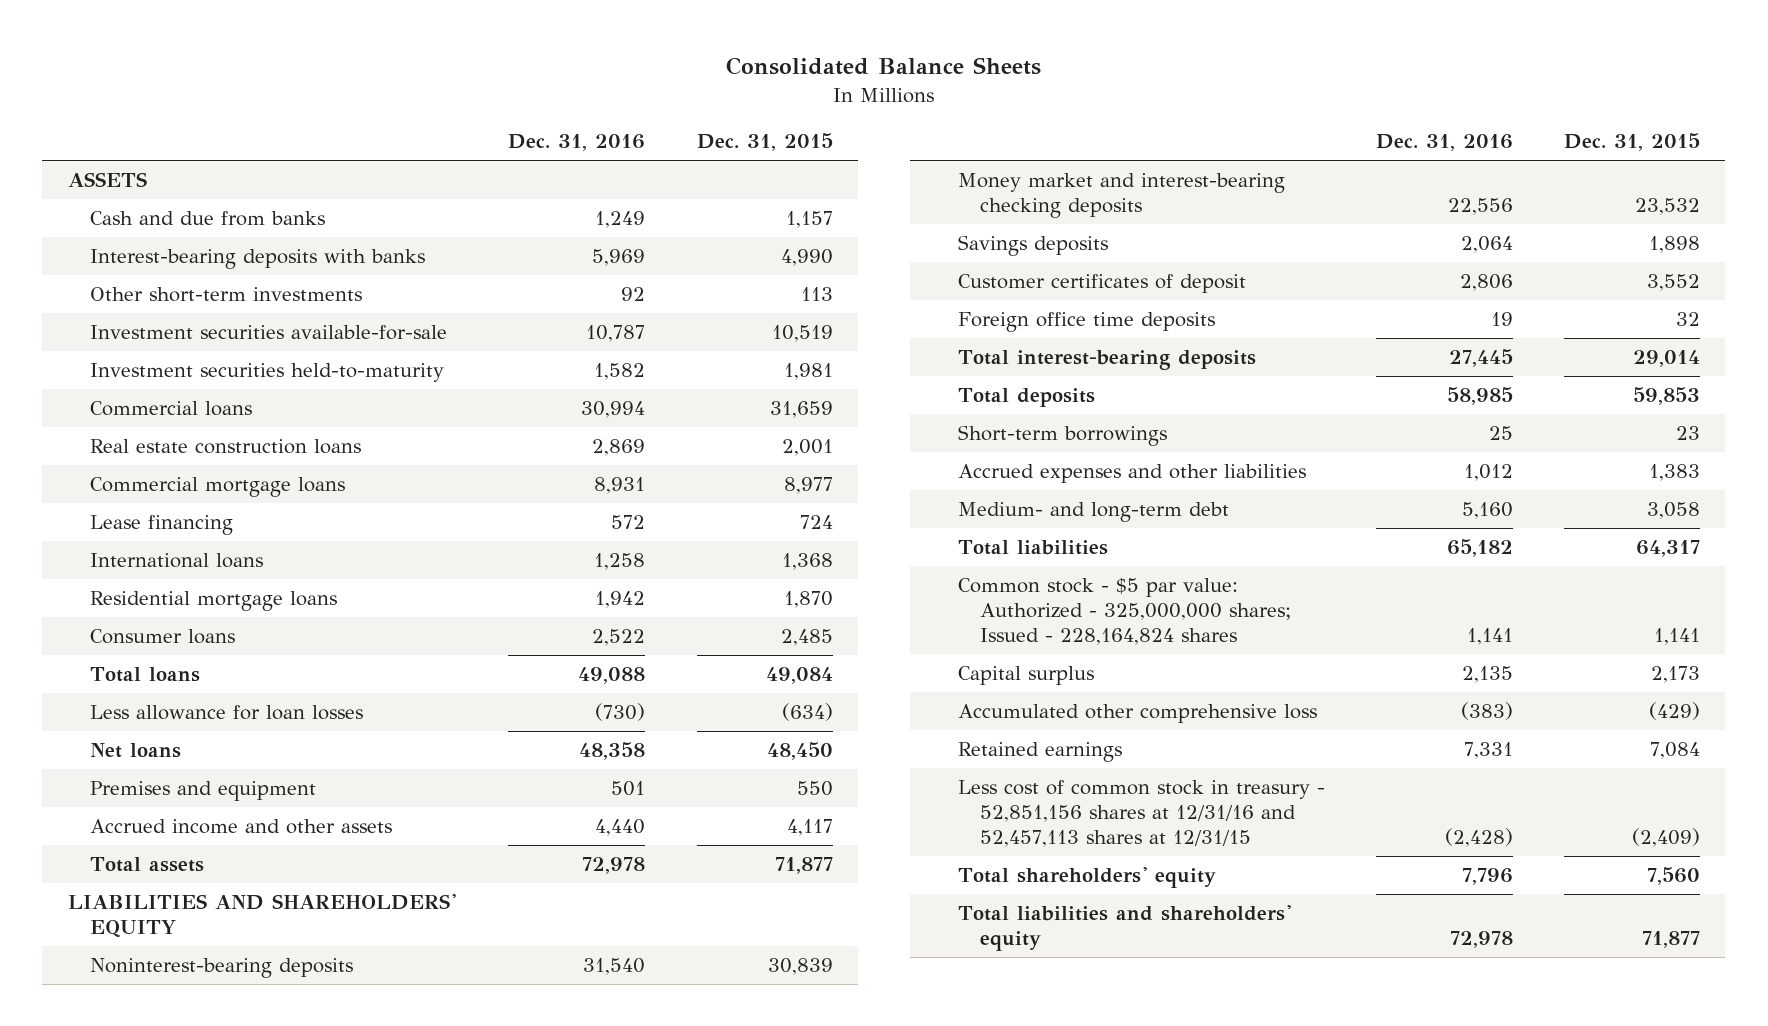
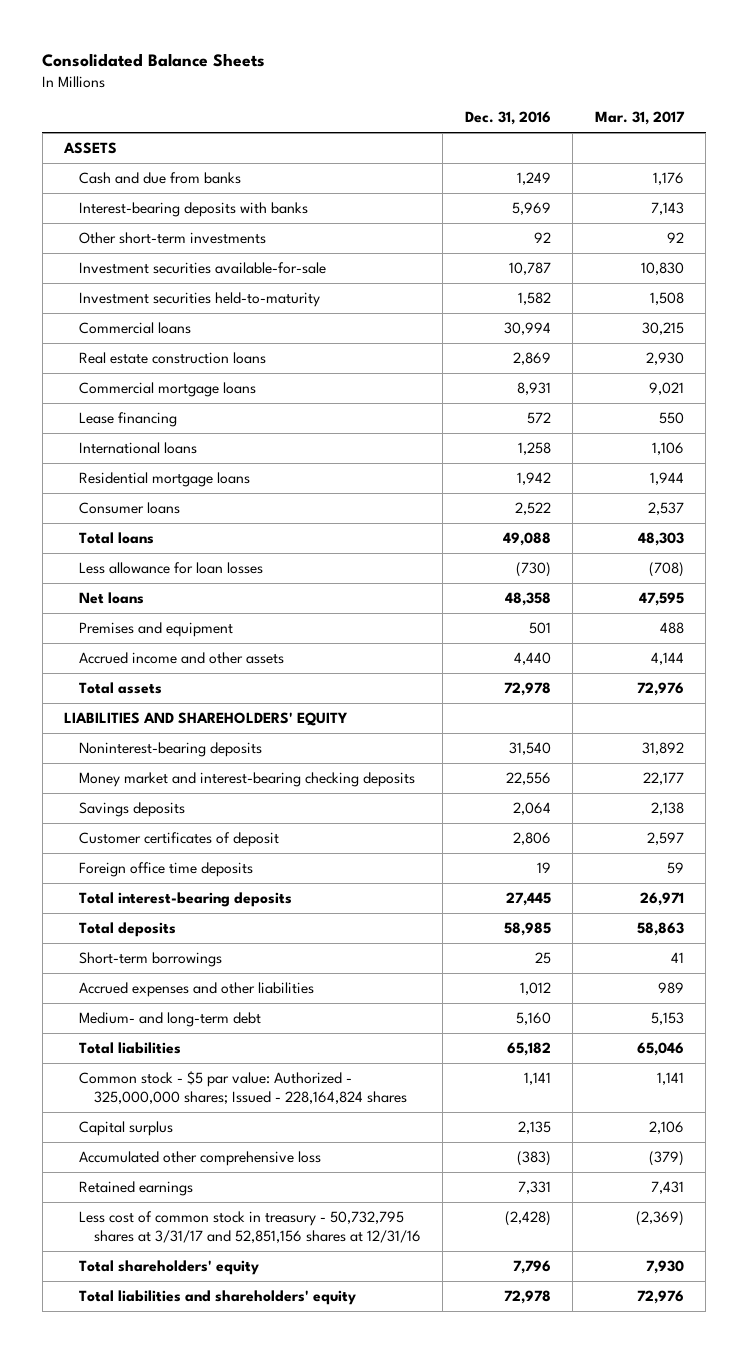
[696,133,833,152] Dec. 31, 2015 -> none
none -> [594,111,685,126] Mar. 31, 2017
[957,779,1325,848] Less cost of common stock in treasury - 52,851,156 shares at 12/31/16 and 52,457,113 shares at 12/31/15 -> [78,1211,421,1243] Less cost of common stock in treasury - 50,732,795 shares at 3/31/17 and 52,851,156 shares at 12/31/16

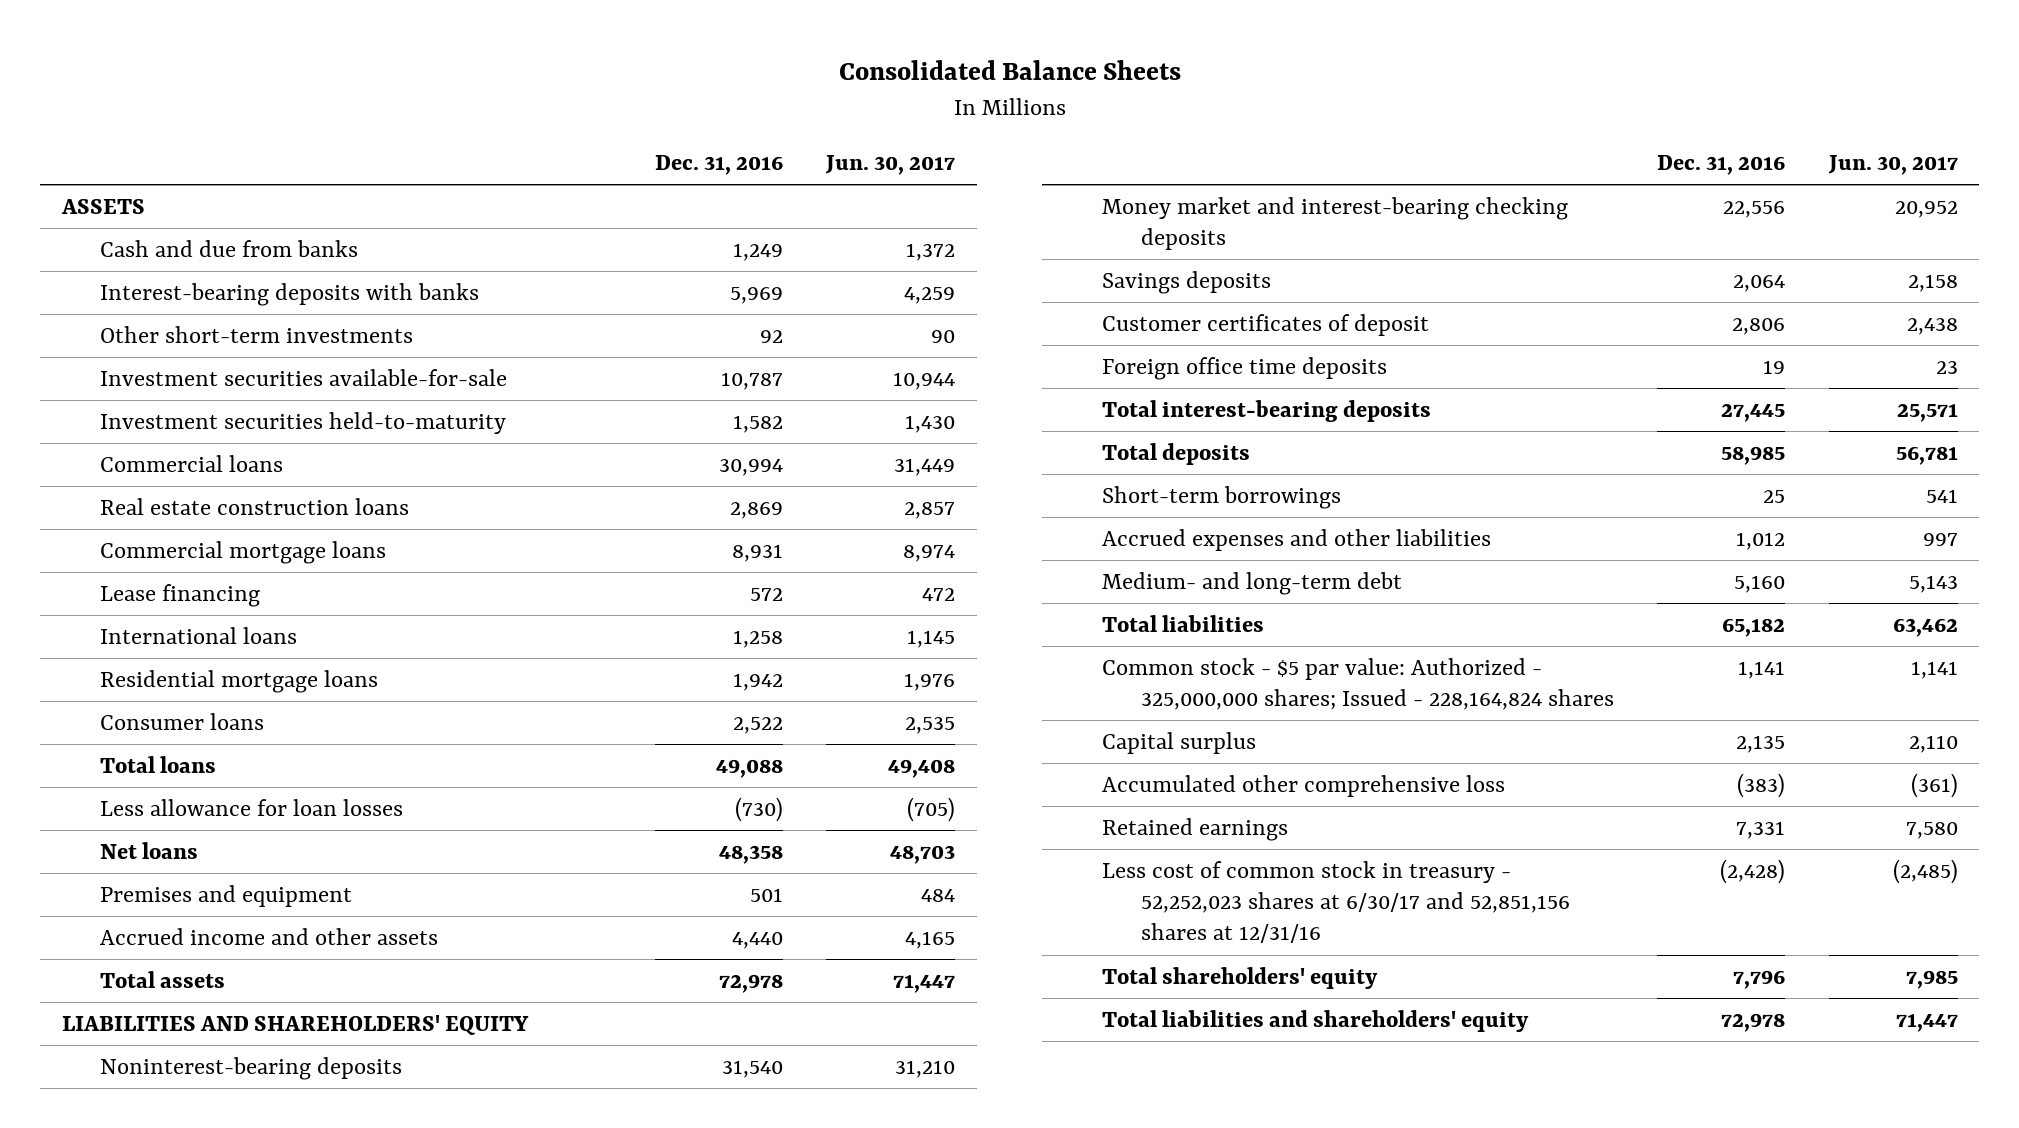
[594,111,685,126] Mar. 31, 2017 -> none
none -> [825,155,956,176] Jun. 30, 2017
[78,1211,421,1243] Less cost of common stock in treasury - 50,732,795 shares at 3/31/17 and 52,851,156 shares at 12/31/16 -> [1102,860,1570,944] Less cost of common stock in treasury - 52,252,023 shares at 6/30/17 and 52,851,156 shares at 12/31/16

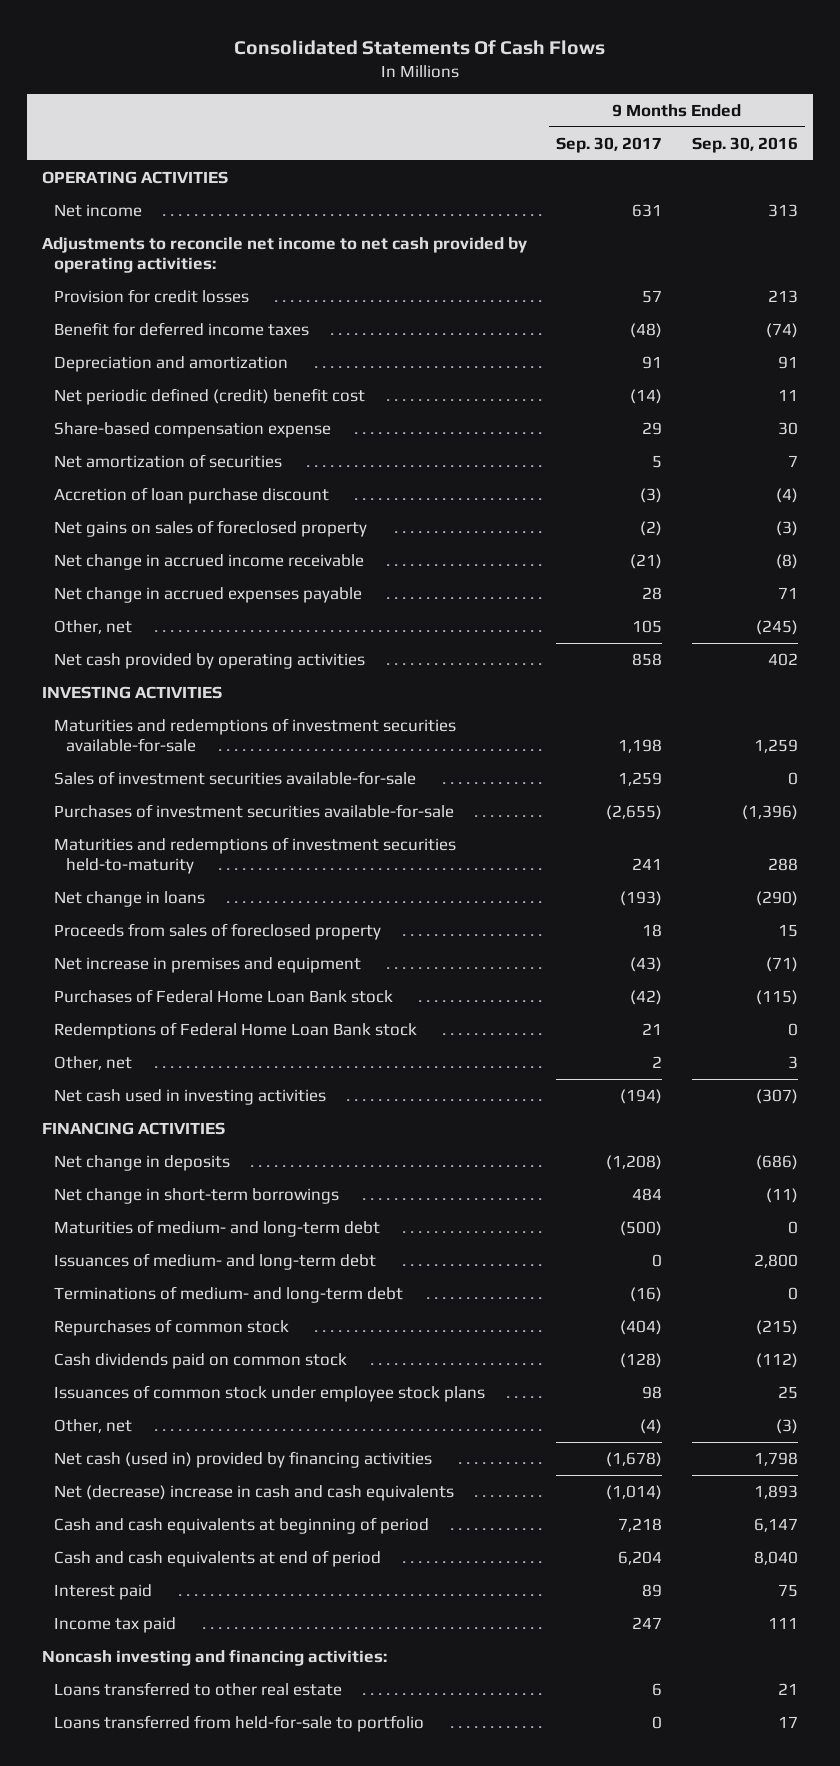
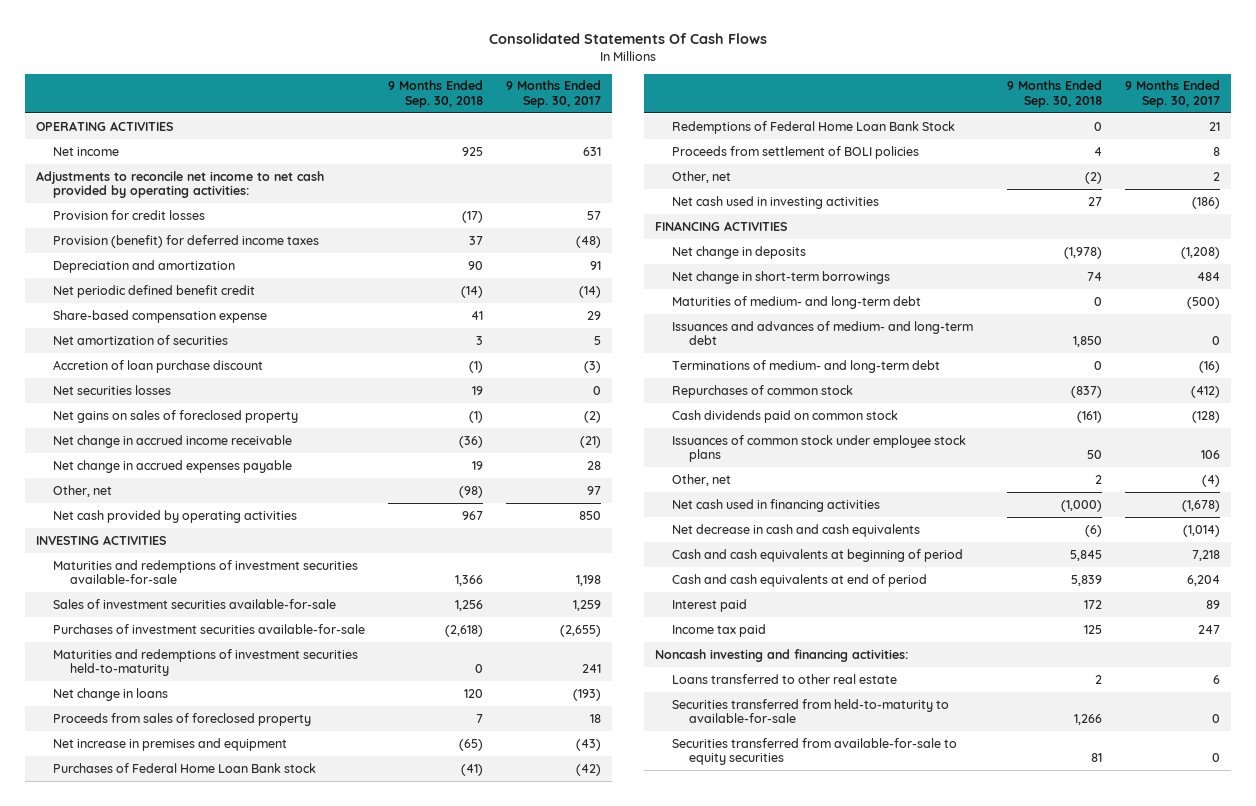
[691,136,798,153] Sep. 30, 2016 -> none
none -> [387,80,483,108] 9 Months Ended Sep. 30, 2018
[53,322,309,337] Benefit for deferred income taxes -> [52,234,319,248] Provision (benefit) for deferred income taxes
[53,388,365,406] Net periodic defined (credit) benefit cost -> [52,284,255,298] Net periodic defined benefit credit
none -> [52,384,171,395] Net securities losses
[632,620,663,634] 105 -> [586,485,601,495] 97
[632,653,663,667] 858 -> [578,510,601,520] 850
[53,1022,417,1040] Redemptions of Federal Home Loan Bank stock -> [671,120,955,134] Redemptions of Federal Home Loan Bank Stock
none -> [671,145,919,159] Proceeds from settlement of BOLI policies
[620,1089,663,1105] (194) -> [1191,196,1220,209] (186)
[53,1253,376,1271] Issuances of medium- and long-term debt -> [671,320,973,346] Issuances and advances of medium- and long-term debt
[620,1320,663,1336] (404) -> [1190,385,1220,398] (412)
[642,1386,663,1400] 98 -> [1200,450,1220,460] 106
[53,1451,432,1469] Net cash (used in) provided by financing activities -> [671,498,880,512] Net cash used in financing activities
[53,1485,454,1502] Net (decrease) increase in cash and cash equivalents -> [671,523,920,537] Net decrease in cash and cash equivalents
[53,1715,424,1733] Loans transferred from held-for-sale to portfolio -> [671,698,949,724] Securities transferred from held-to-maturity to available-for-sale
none -> [671,737,957,766] Securities transferred from available-for-sale to equity securities

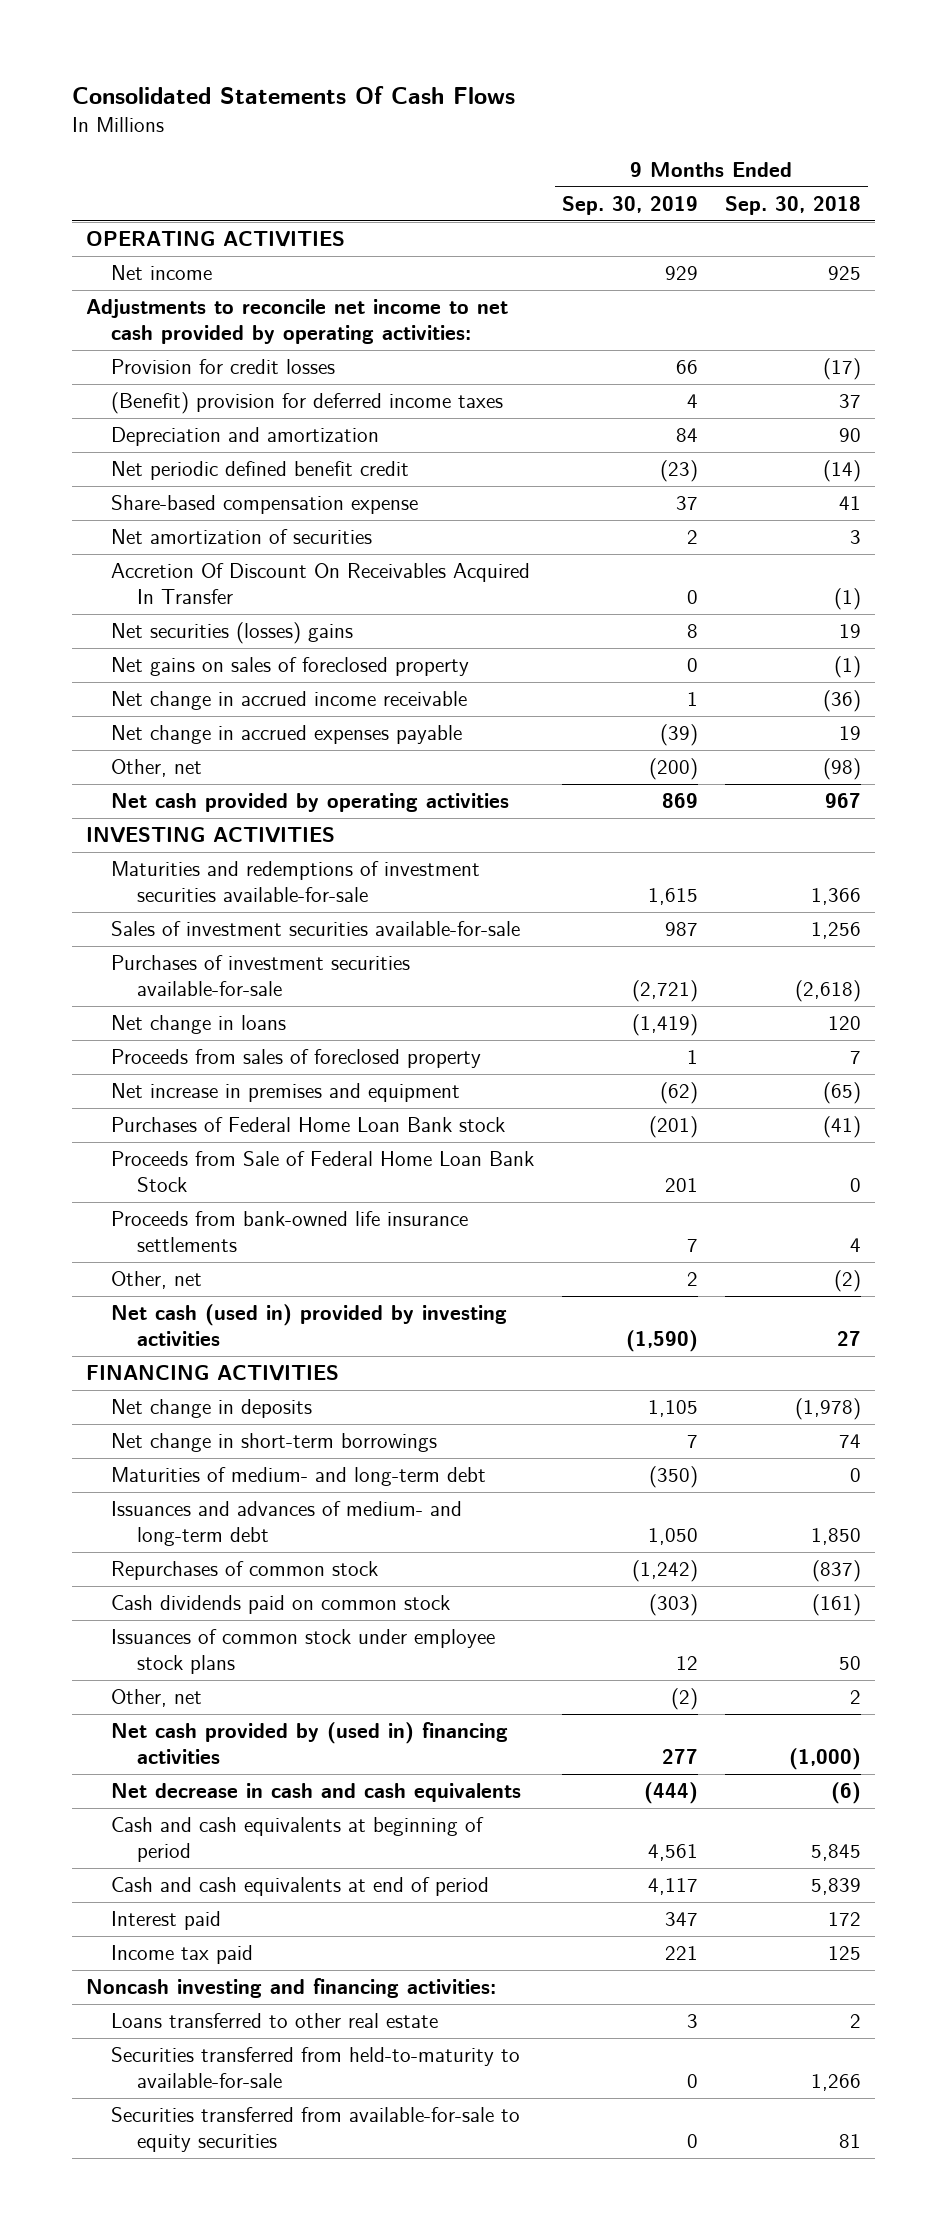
[505,80,601,108] 9 Months Ended Sep. 30, 2017 -> none
none -> [561,195,698,215] Sep. 30, 2019
[52,234,319,248] Provision (benefit) for deferred income taxes -> [111,392,504,415] (Benefit) provision for deferred income taxes
[52,359,263,373] Accretion of loan purchase discount -> [111,563,531,605] Accretion Of Discount On Receivables Acquired In Transfer
[52,384,171,395] Net securities losses -> [111,622,354,645] Net securities (losses) gains
[52,648,358,677] Maturities and redemptions of investment securities held-to-maturity -> none
[671,120,955,134] Redemptions of Federal Home Loan Bank Stock -> [111,1151,535,1193] Proceeds from Sale of Federal Home Loan Bank Stock
[671,145,919,159] Proceeds from settlement of BOLI policies -> [111,1211,469,1253] Proceeds from bank-owned life insurance settlements
[671,195,879,209] Net cash used in investing activities -> [111,1304,508,1347] Net cash (used in) provided by investing activities
[671,359,940,373] Terminations of medium- and long-term debt -> none
[671,498,880,512] Net cash used in financing activities -> [111,1722,509,1765] Net cash provided by (used in) financing activities

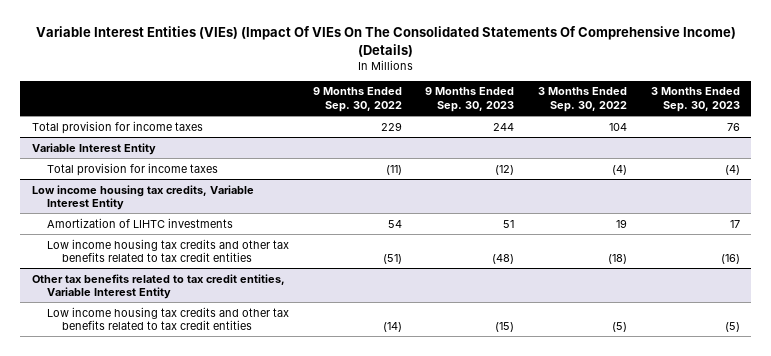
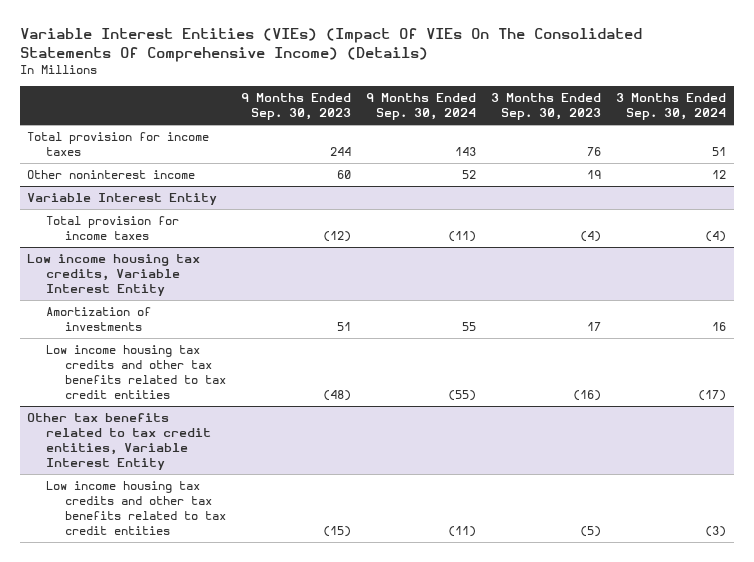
[312,87,402,112] 9 Months Ended Sep. 30, 2022 -> none
[537,87,627,112] 3 Months Ended Sep. 30, 2022 -> none
none -> [365,93,476,121] 9 Months Ended Sep. 30, 2024
none -> [616,93,727,121] 3 Months Ended Sep. 30, 2024
none -> [27,170,196,180] Other noninterest income
[47,217,234,228] Amortization of LIHTC investments -> [45,307,151,332] Amortization of investments

